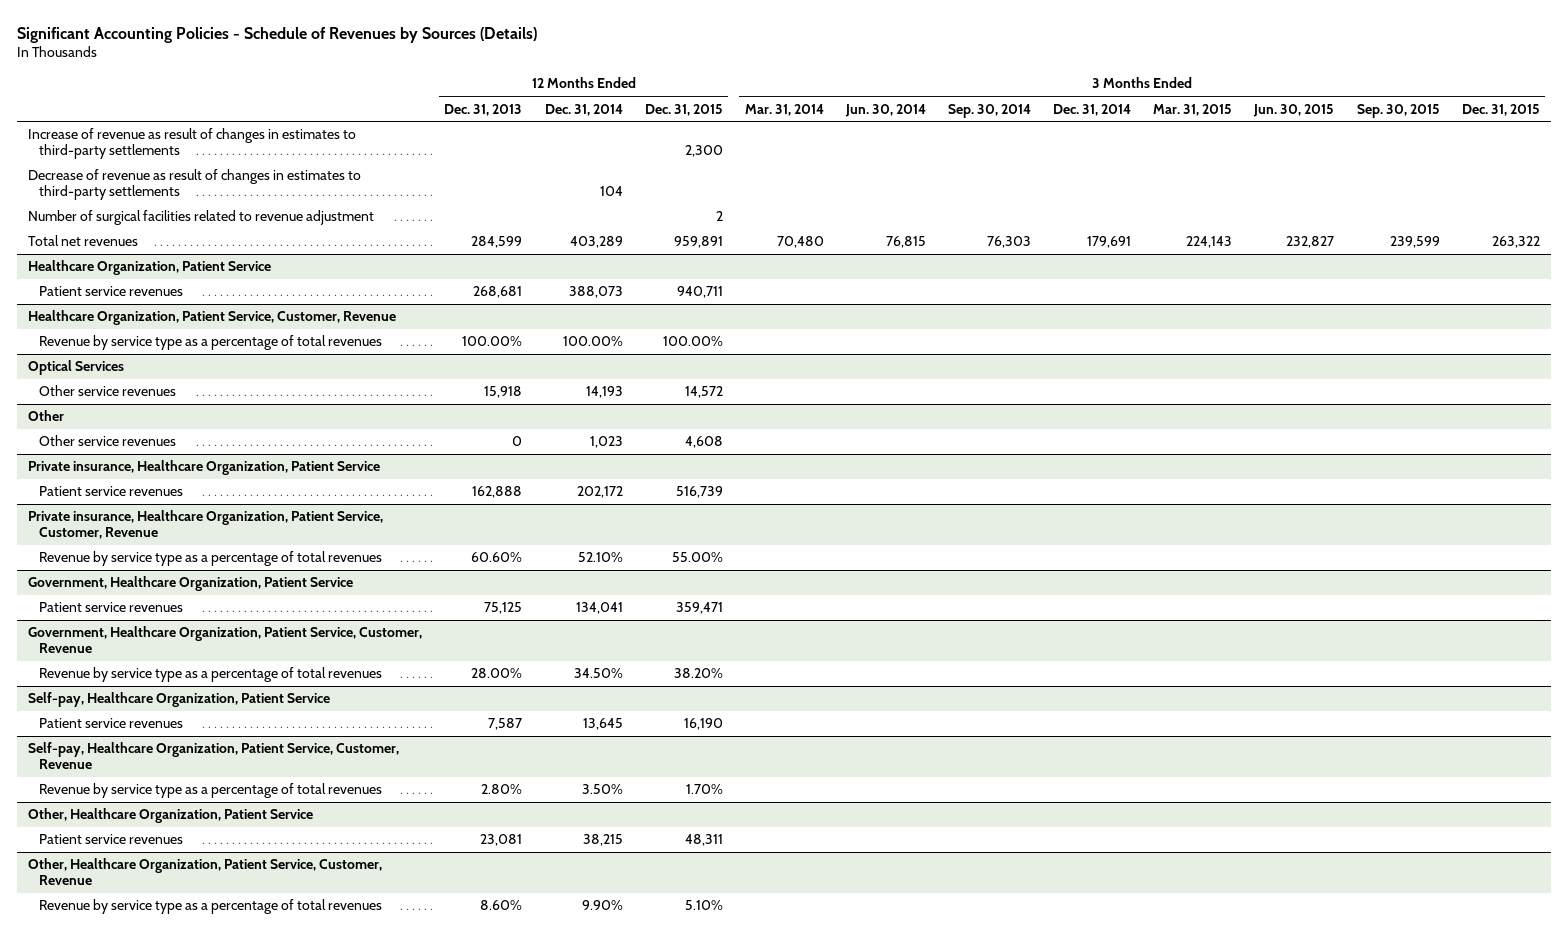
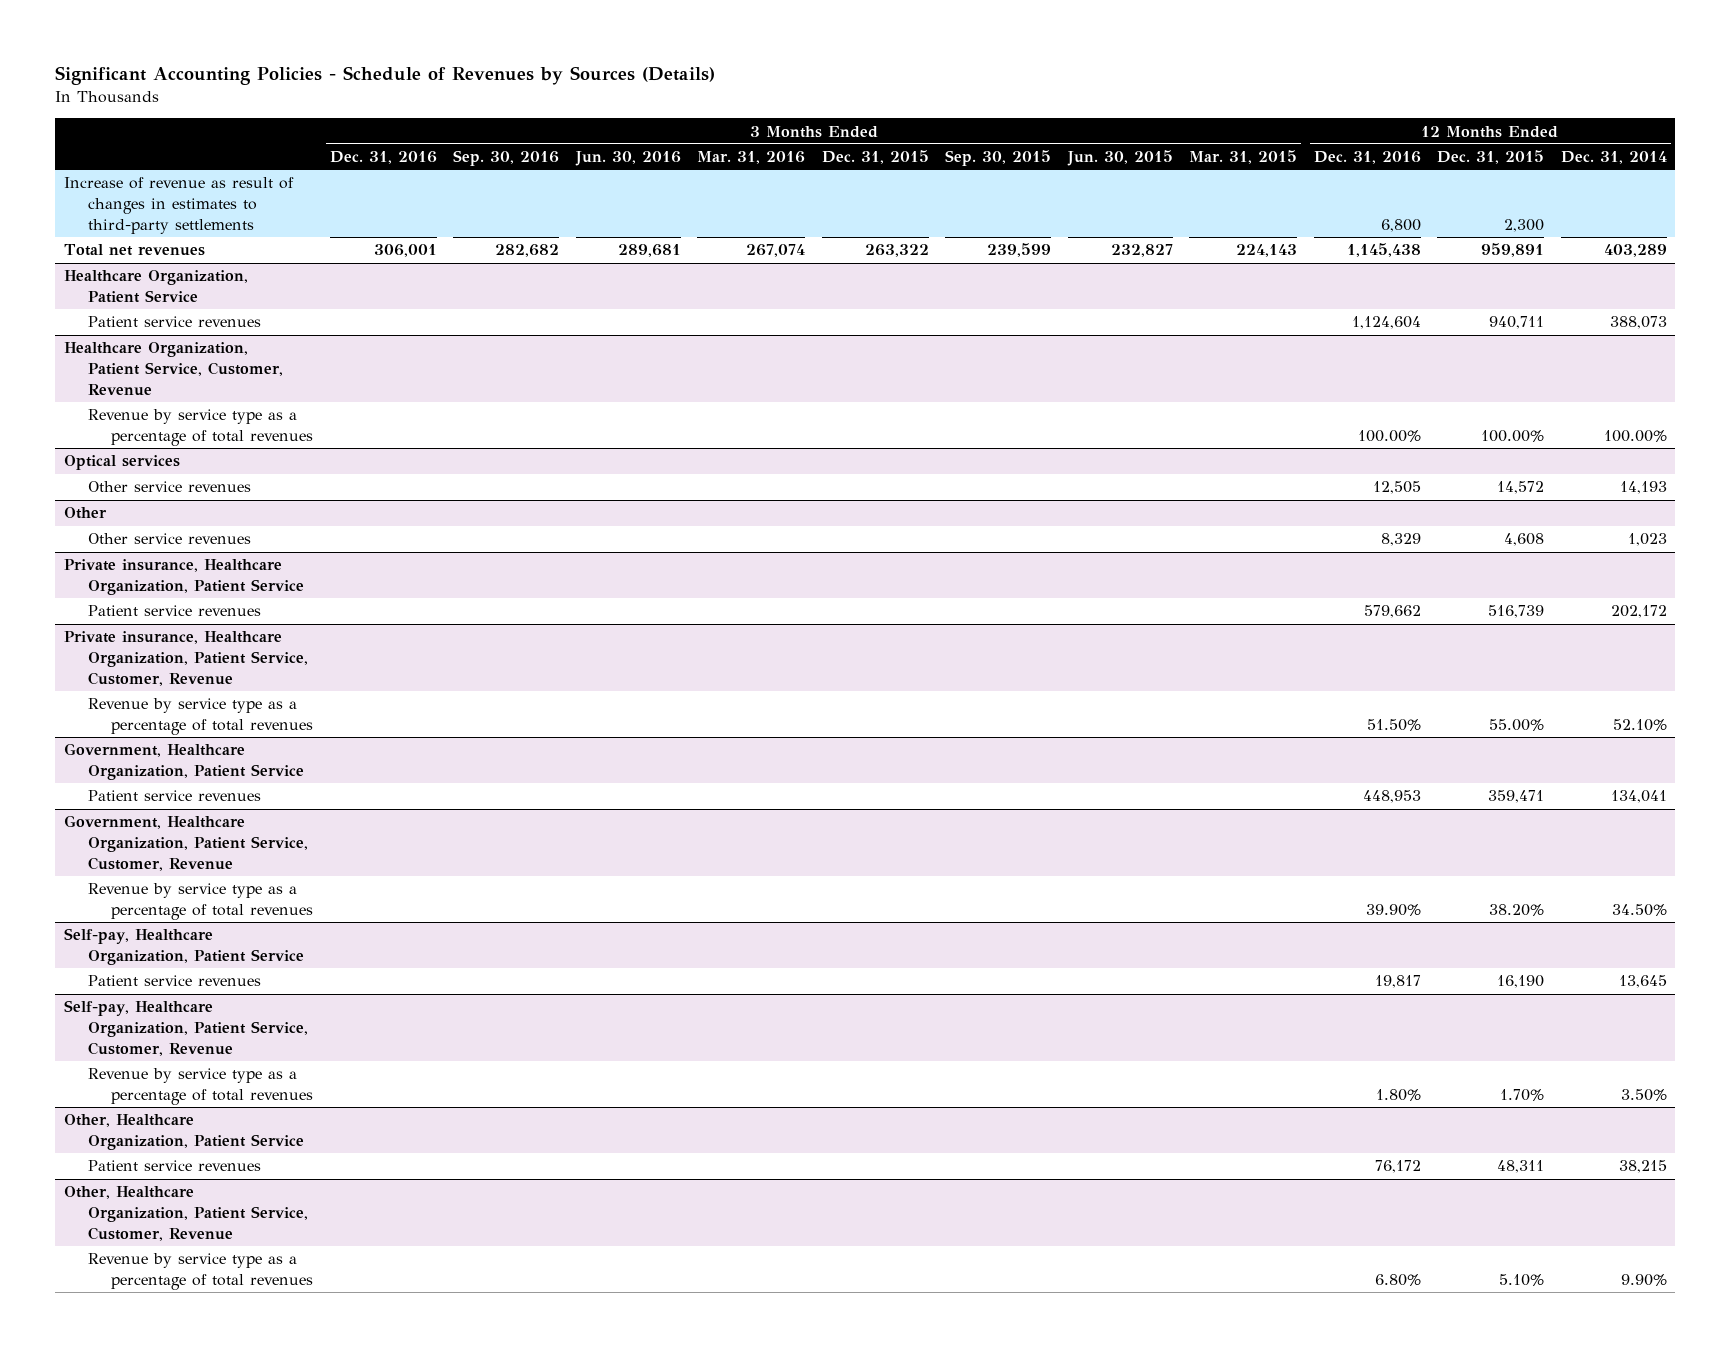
[444,103,523,116] Dec. 31, 2013 -> none
[744,103,824,116] Mar. 31, 2014 -> none
[844,103,926,117] Jun. 30, 2014 -> none
[948,103,1032,118] Sep. 30, 2014 -> none
[1053,103,1132,116] Dec. 31, 2014 -> none
none -> [329,151,437,165] Dec. 31, 2016
none -> [453,150,560,167] Sep. 30, 2016
none -> [574,151,681,167] Jun. 30, 2016
none -> [697,151,806,165] Mar. 31, 2016
none -> [1313,151,1421,165] Dec. 31, 2016
[28,169,362,201] Decrease of revenue as result of changes in estimates to third-party settlements -> none
[28,210,375,226] Number of surgical facilities related to revenue adjustment -> none
[28,360,125,376] Optical Services -> [63,455,180,471] Optical services

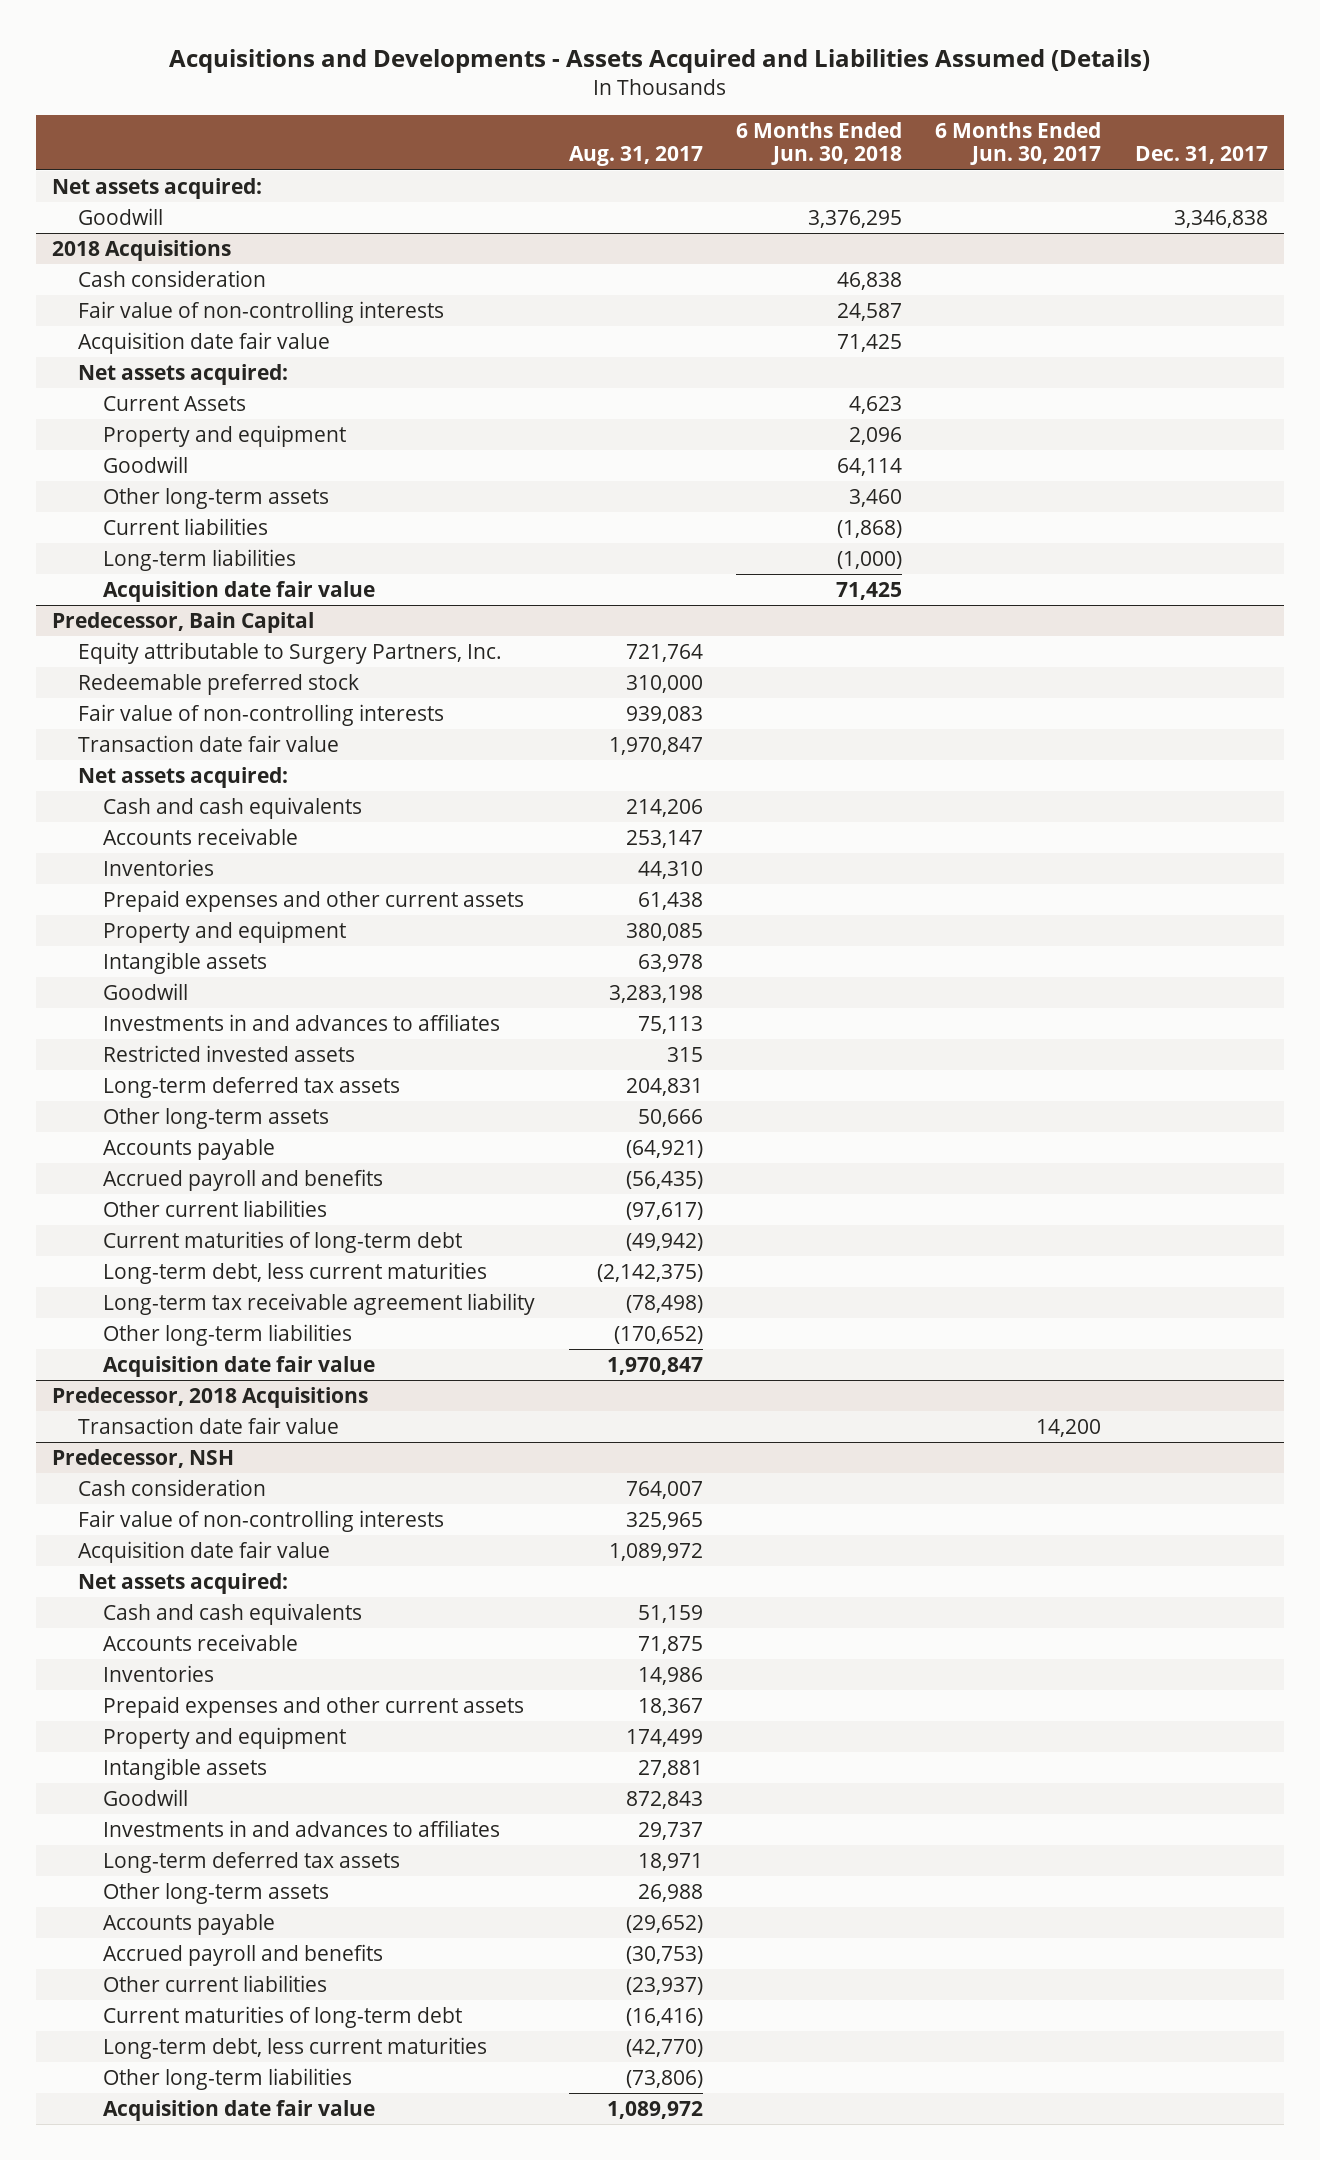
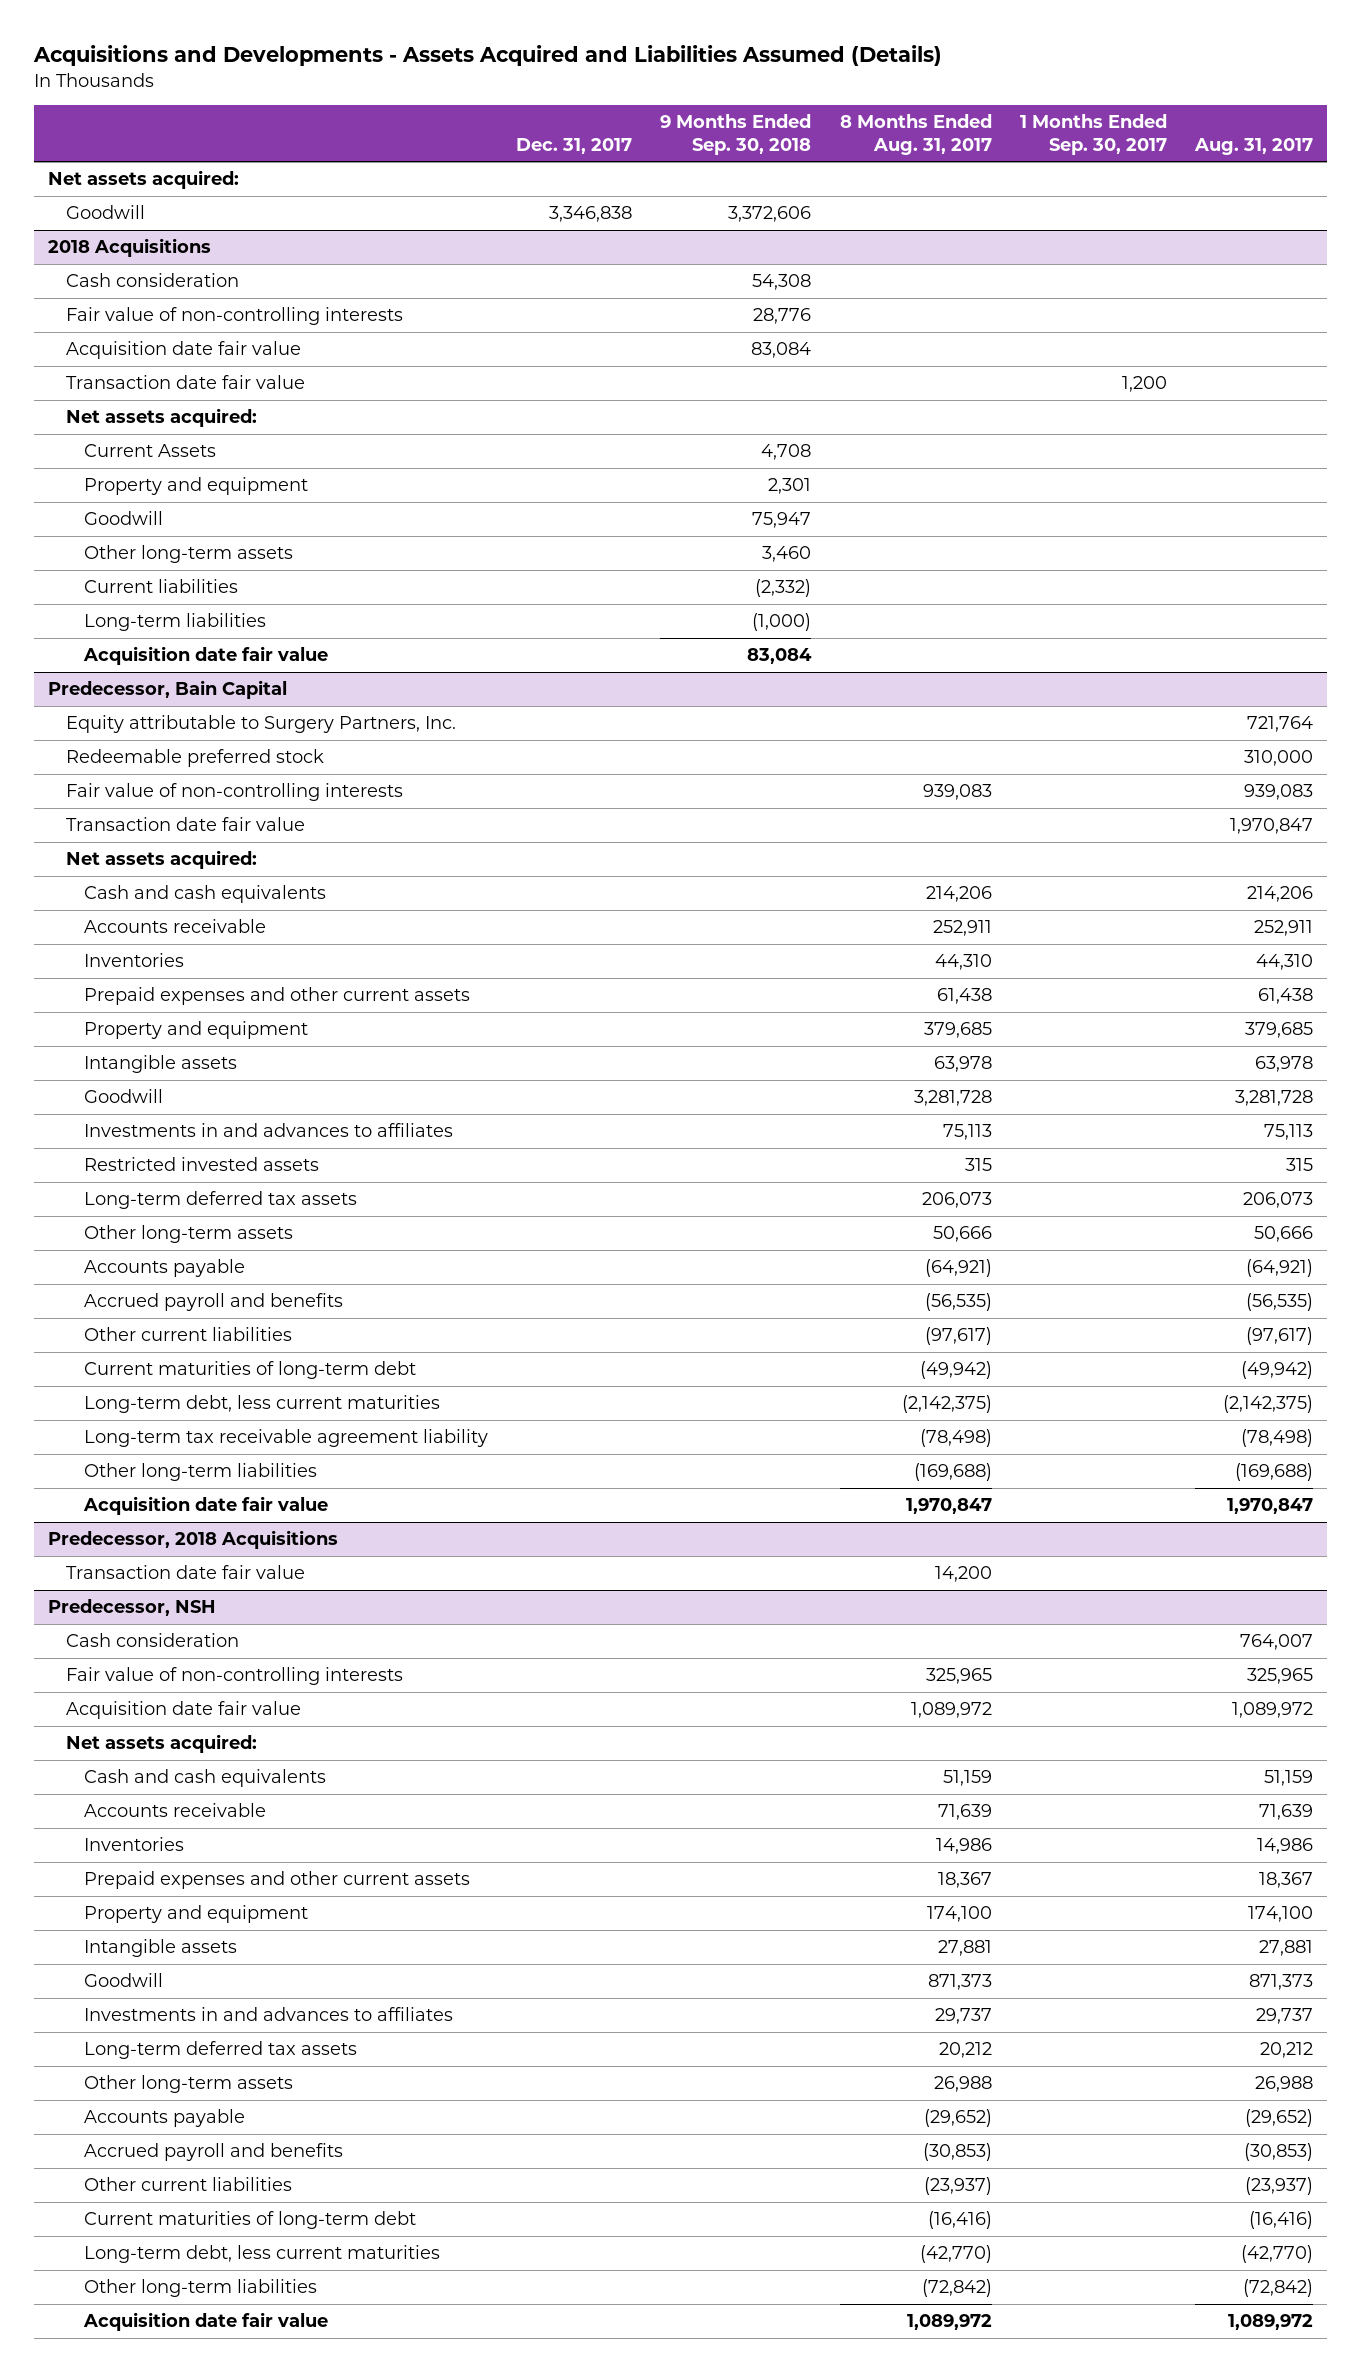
[736,121,903,166] 6 Months Ended Jun. 30, 2018 -> none
[935,121,1102,166] 6 Months Ended Jun. 30, 2017 -> none
none -> [660,114,812,155] 9 Months Ended Sep. 30, 2018
none -> [839,114,992,155] 8 Months Ended Aug. 31, 2017
none -> [1019,114,1167,155] 1 Months Ended Sep. 30, 2017
none -> [65,375,305,390] Transaction date fair value
[625,829,703,848] 253,147 -> [1254,920,1314,937] 252,911
[625,922,703,941] 380,085 -> [1245,1022,1314,1039] 379,685
[608,984,703,1003] 3,283,198 -> [1235,1090,1314,1107] 3,281,728
[625,1077,703,1096] 204,831 -> [1243,1192,1314,1209] 206,073
[625,1170,703,1189] (56,435) -> [1246,1293,1314,1312] (56,535)
[613,1325,703,1344] (170,652) -> [1235,1463,1314,1482] (169,688)
[637,1635,703,1654] 71,875 -> [1259,1804,1314,1821] 71,639
[625,1728,703,1747] 174,499 -> [1248,1906,1314,1923] 174,100
[625,1790,703,1809] 872,843 -> [1249,1974,1314,1991] 871,373
[637,1852,703,1871] 18,971 -> [1260,2042,1314,2059] 20,212
[625,1945,703,1964] (30,753) -> [1244,2143,1314,2162] (30,853)
[625,2069,703,2088] (73,806) -> [1243,2279,1314,2298] (72,842)

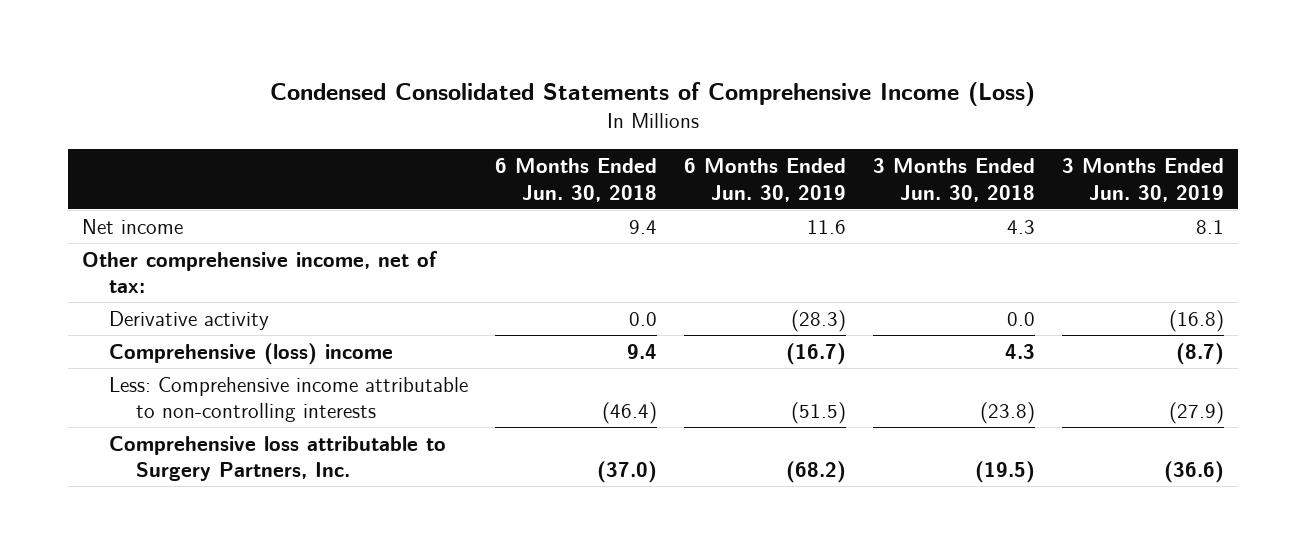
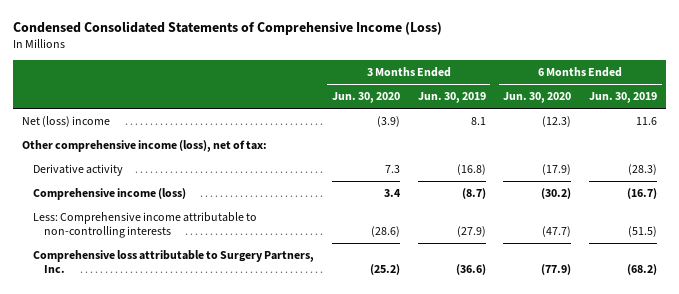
[494,157,657,202] 6 Months Ended Jun. 30, 2018 -> none
[873,157,1036,202] 3 Months Ended Jun. 30, 2018 -> none
none -> [331,92,400,104] Jun. 30, 2020
none -> [503,92,572,104] Jun. 30, 2020
[81,218,183,234] Net income -> [21,115,110,127] Net (loss) income
[81,250,437,294] Other comprehensive income, net of tax: -> [21,139,267,152] Other comprehensive income (loss), net of tax:
[108,342,393,365] Comprehensive (loss) income -> [32,187,186,200] Comprehensive income (loss)

